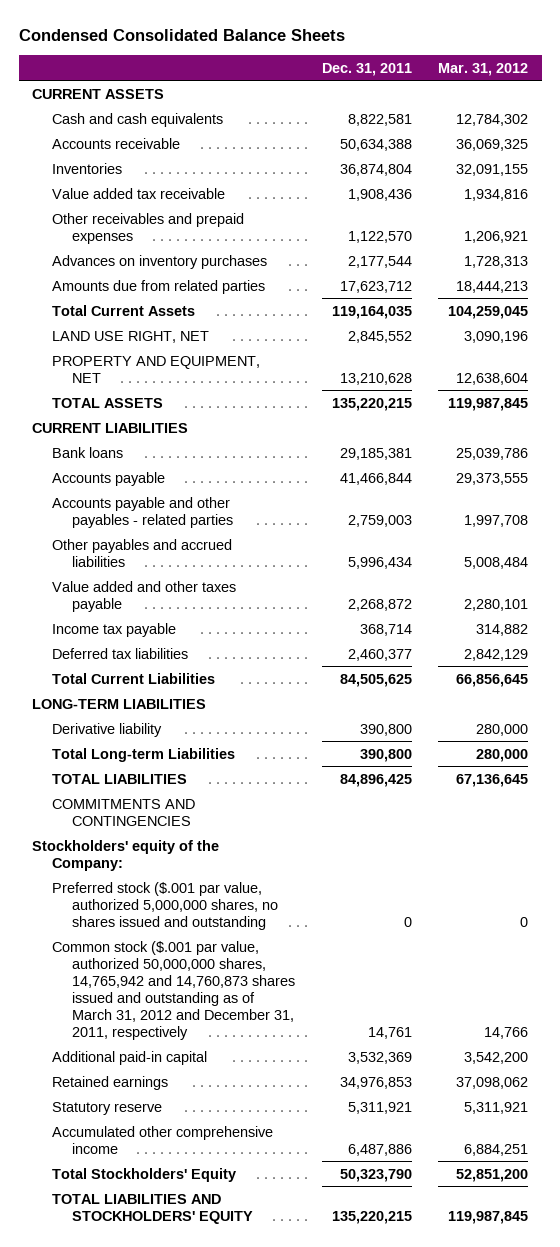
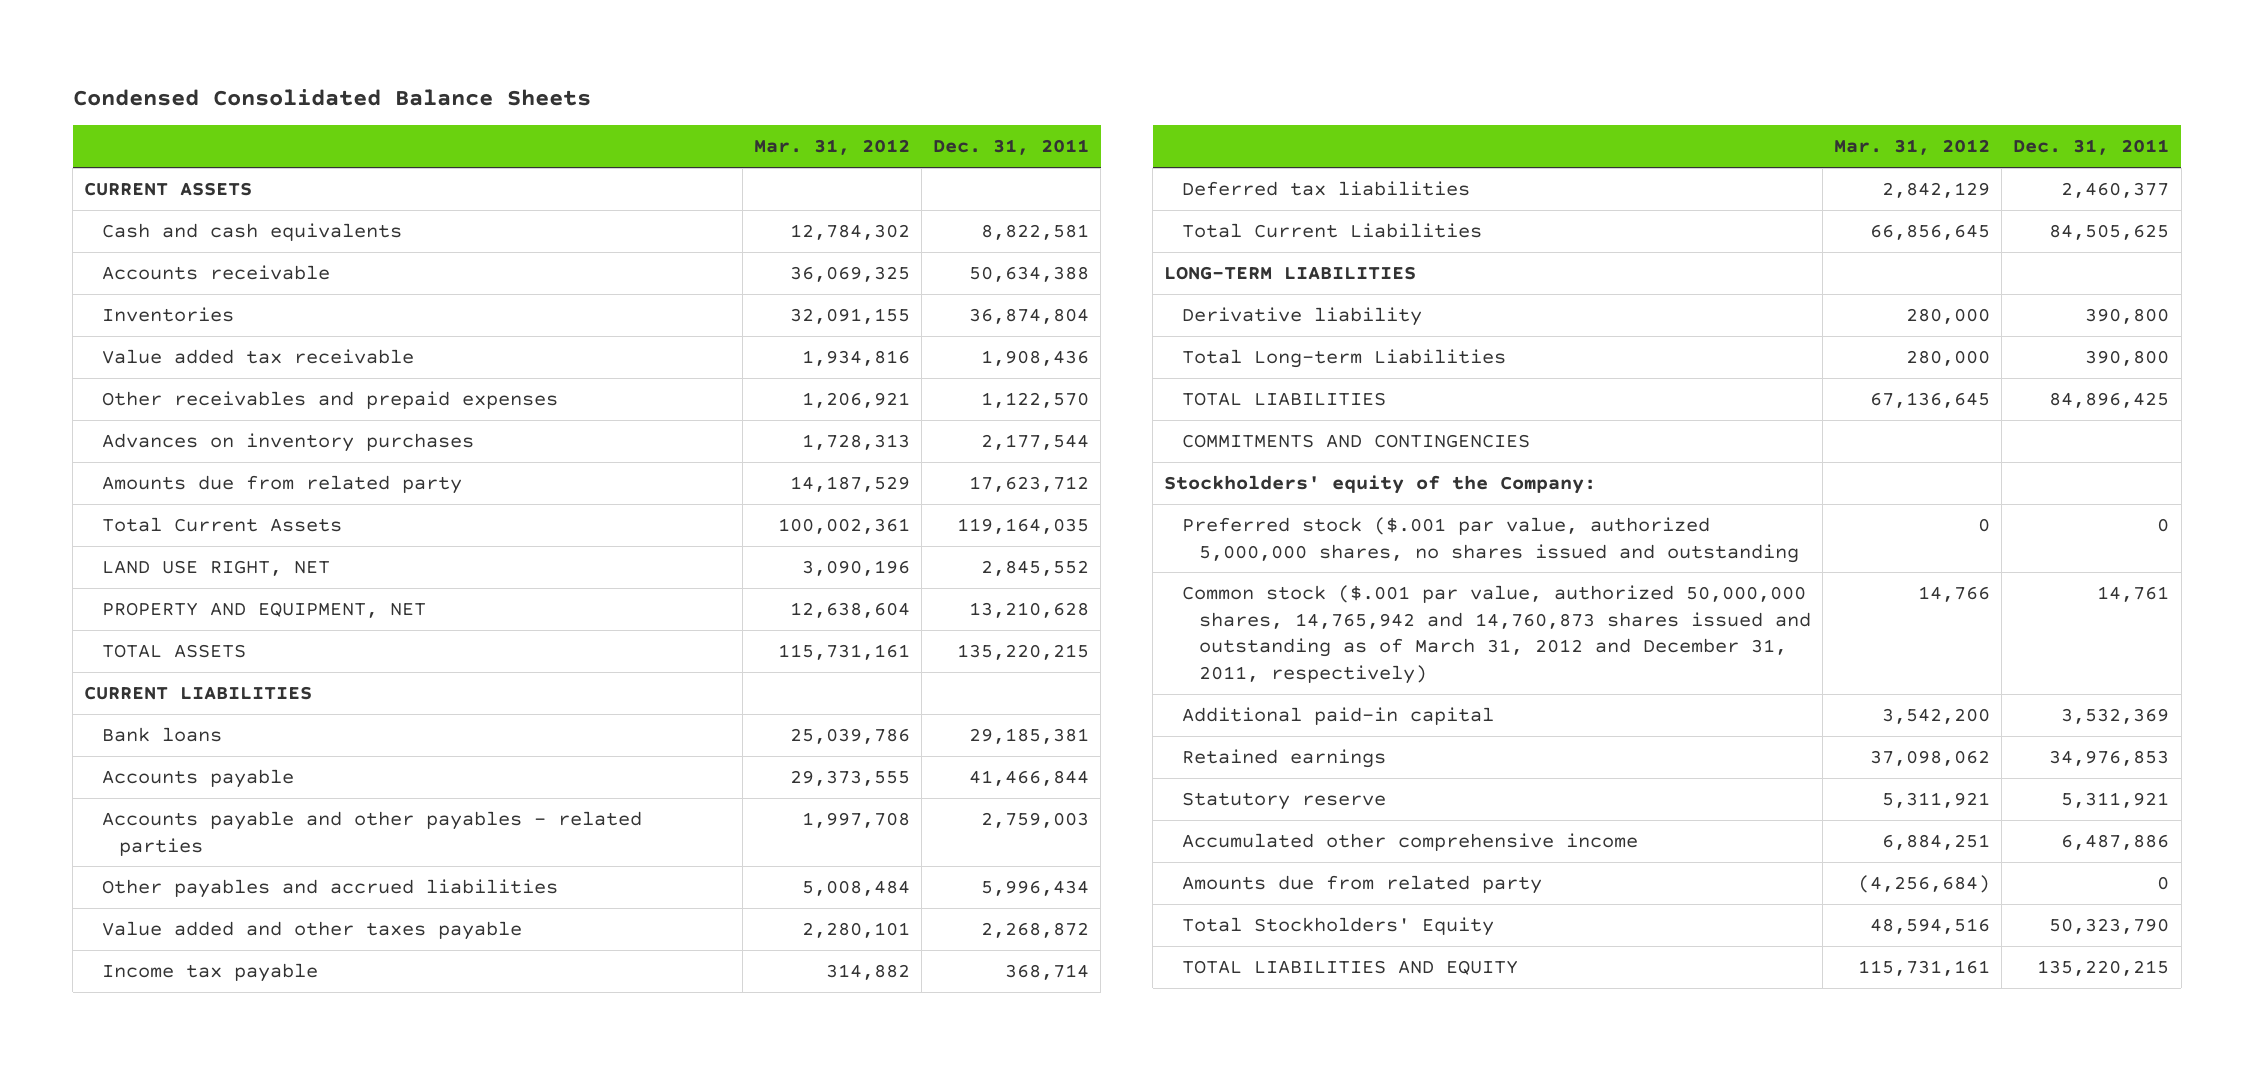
[51,279,265,294] Amounts due from related parties -> [101,474,462,494] Amounts due from related party
[456,280,529,293] 18,444,213 -> [790,475,911,492] 14,187,529
[448,305,529,319] 104,259,045 -> [778,517,911,534] 100,002,361
[448,397,529,411] 119,987,845 -> [778,643,911,660] 115,731,161
[51,940,295,1040] Common stock ($.001 par value, authorized 50,000,000 shares, 14,765,942 and 14,760,873 shares issued and outstanding as of March 31, 2012 and December 31, 2011, respectively -> [1181,584,1812,684] Common stock ($.001 par value, authorized 50,000,000 shares, 14,765,942 and 14,760,873 shares issued and outstanding as of March 31, 2012 and December 31, 2011, respectively)
none -> [1181,874,1542,894] Amounts due from related party
[456,1168,529,1182] 52,851,200 -> [1870,917,1991,934] 48,594,516
[51,1193,253,1224] TOTAL LIABILITIES AND STOCKHOLDERS' EQUITY -> [1181,959,1518,975] TOTAL LIABILITIES AND EQUITY
[448,1210,529,1224] 119,987,845 -> [1858,959,1991,976] 115,731,161

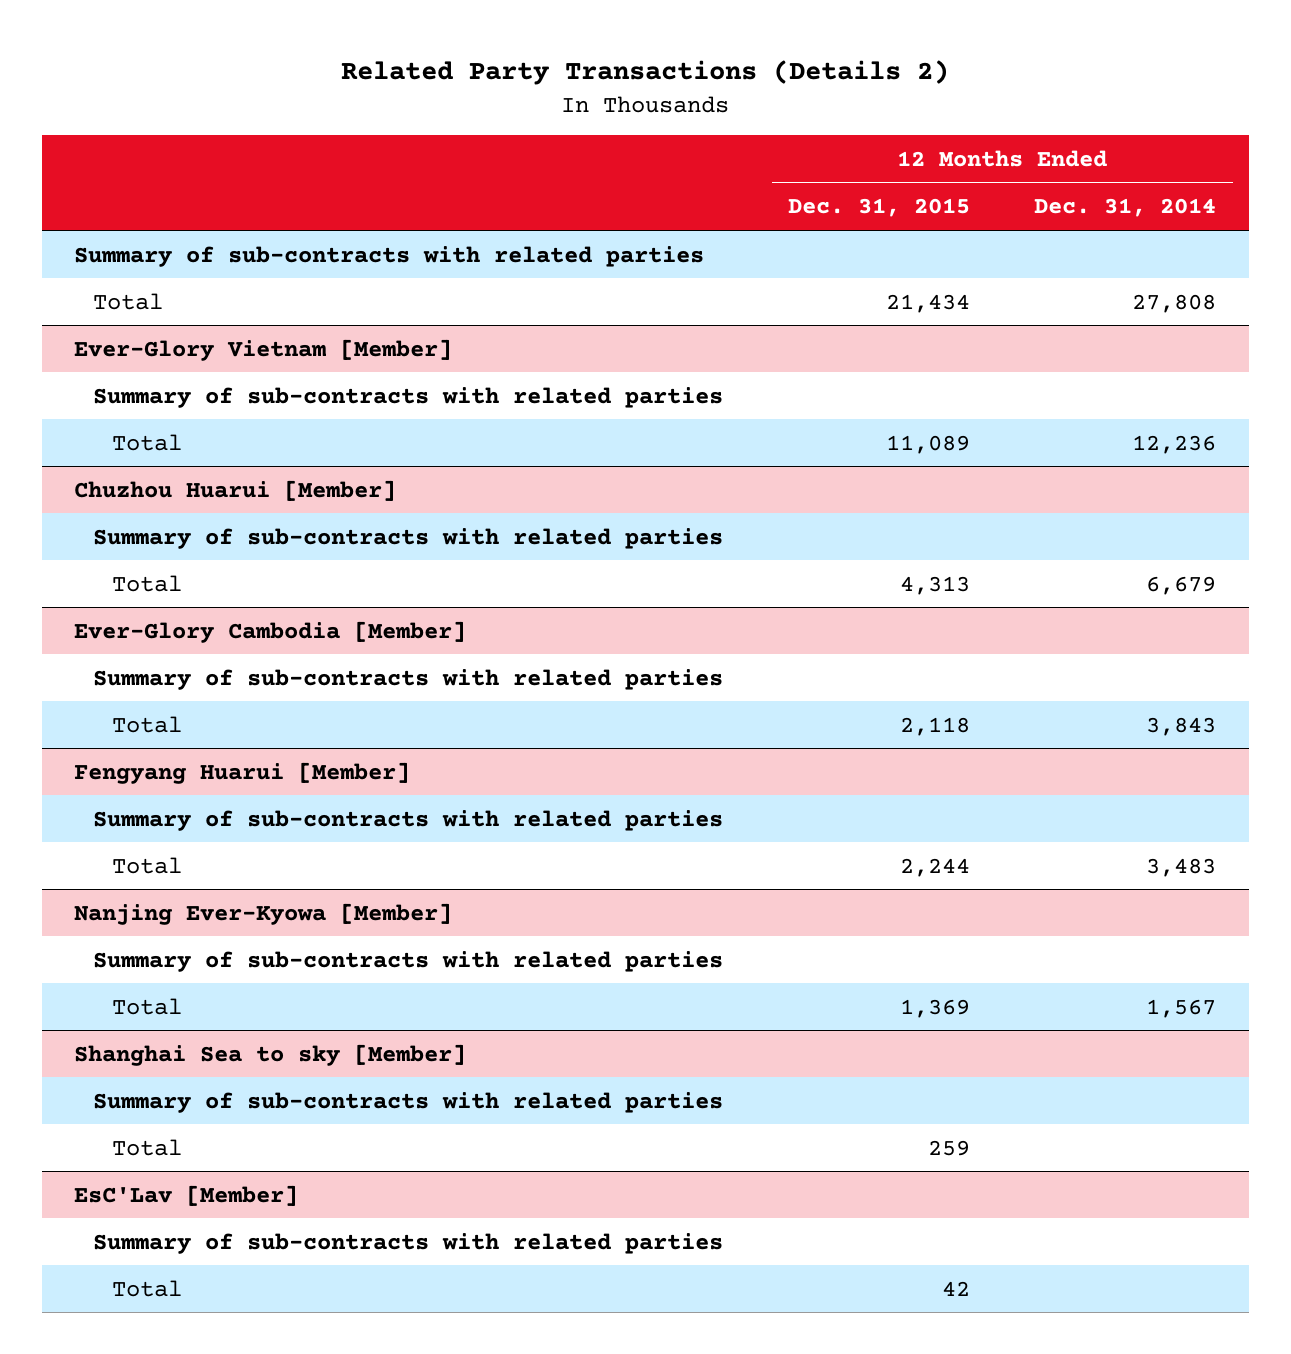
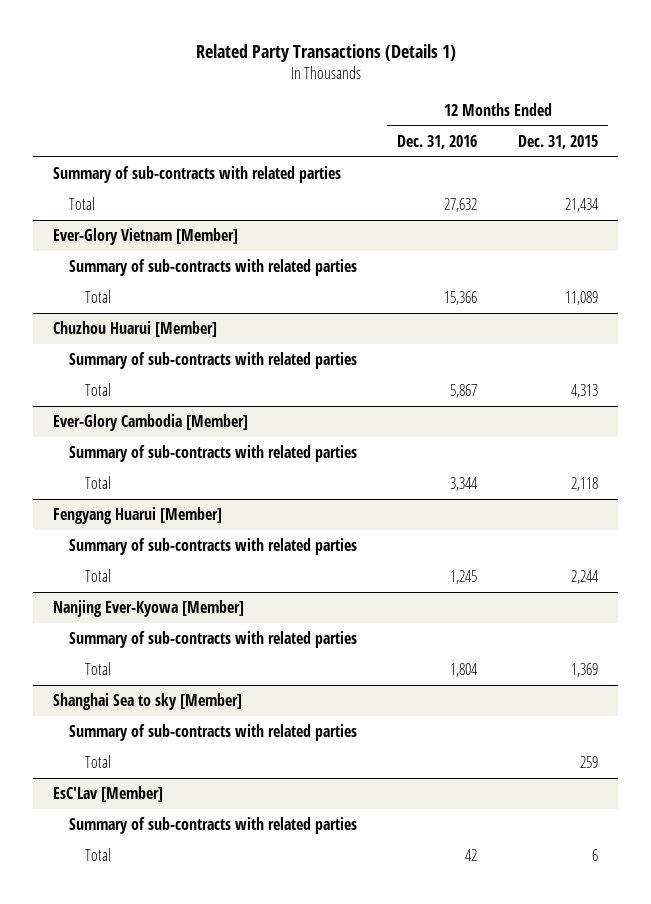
[341,60,950,86] Related Party Transactions (Details 2) -> [195,43,456,62] Related Party Transactions (Details 1)
[1034,198,1217,218] Dec. 31, 2014 -> none
none -> [397,134,478,149] Dec. 31, 2016
[941,1280,970,1296] 42 -> [591,849,598,862] 6

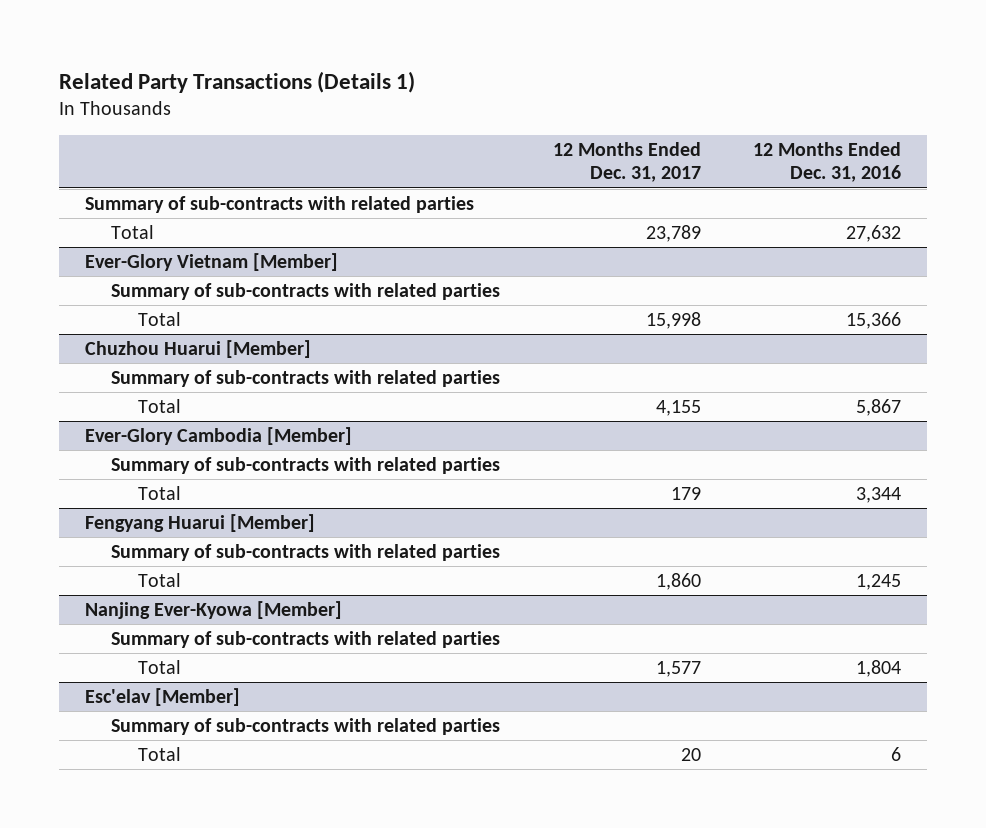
[517,134,598,149] Dec. 31, 2015 -> none
none -> [552,142,701,183] 12 Months Ended Dec. 31, 2017
[53,693,243,711] Shanghai Sea to sky [Member] -> none
[69,724,358,742] Summary of sub-contracts with related parties -> none
[84,755,111,769] Total -> none
[53,786,164,803] EsC'Lav [Member] -> [85,688,241,707] Esc'elav [Member]
[465,849,478,862] 42 -> [891,747,902,762] 6

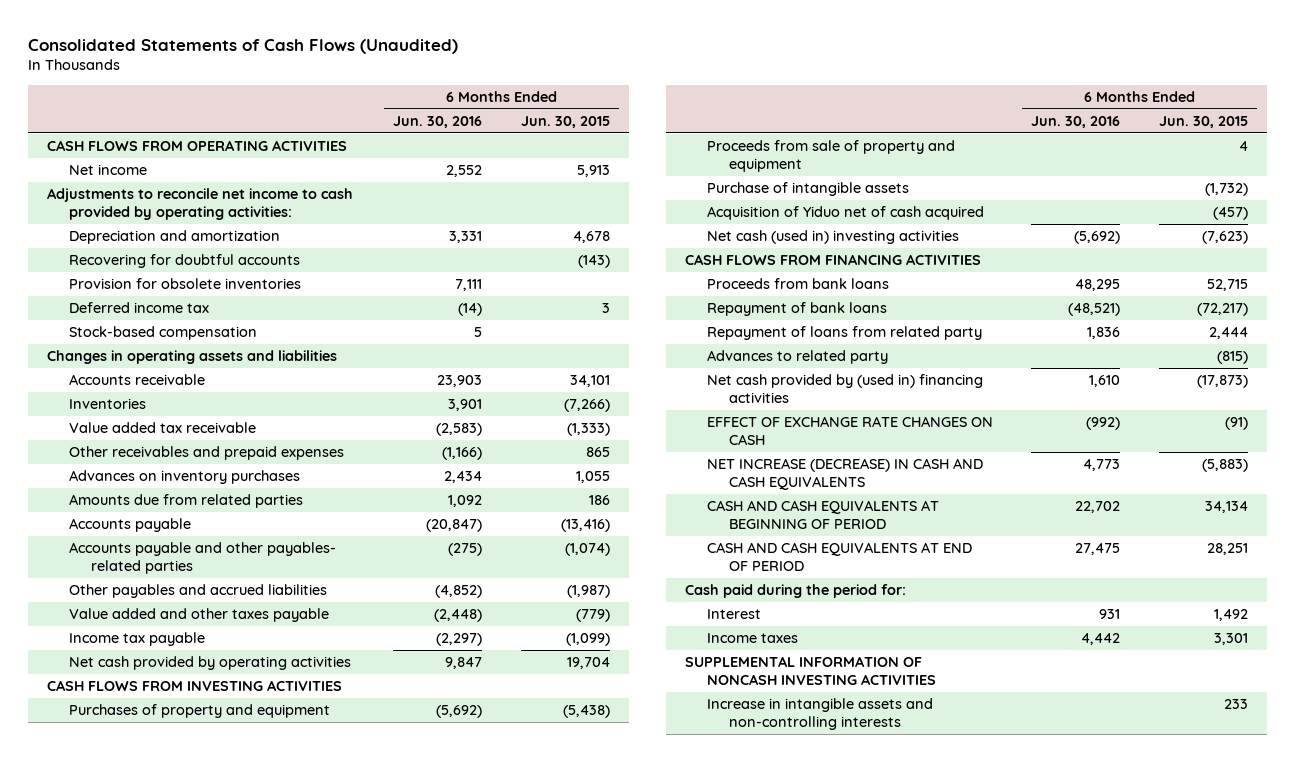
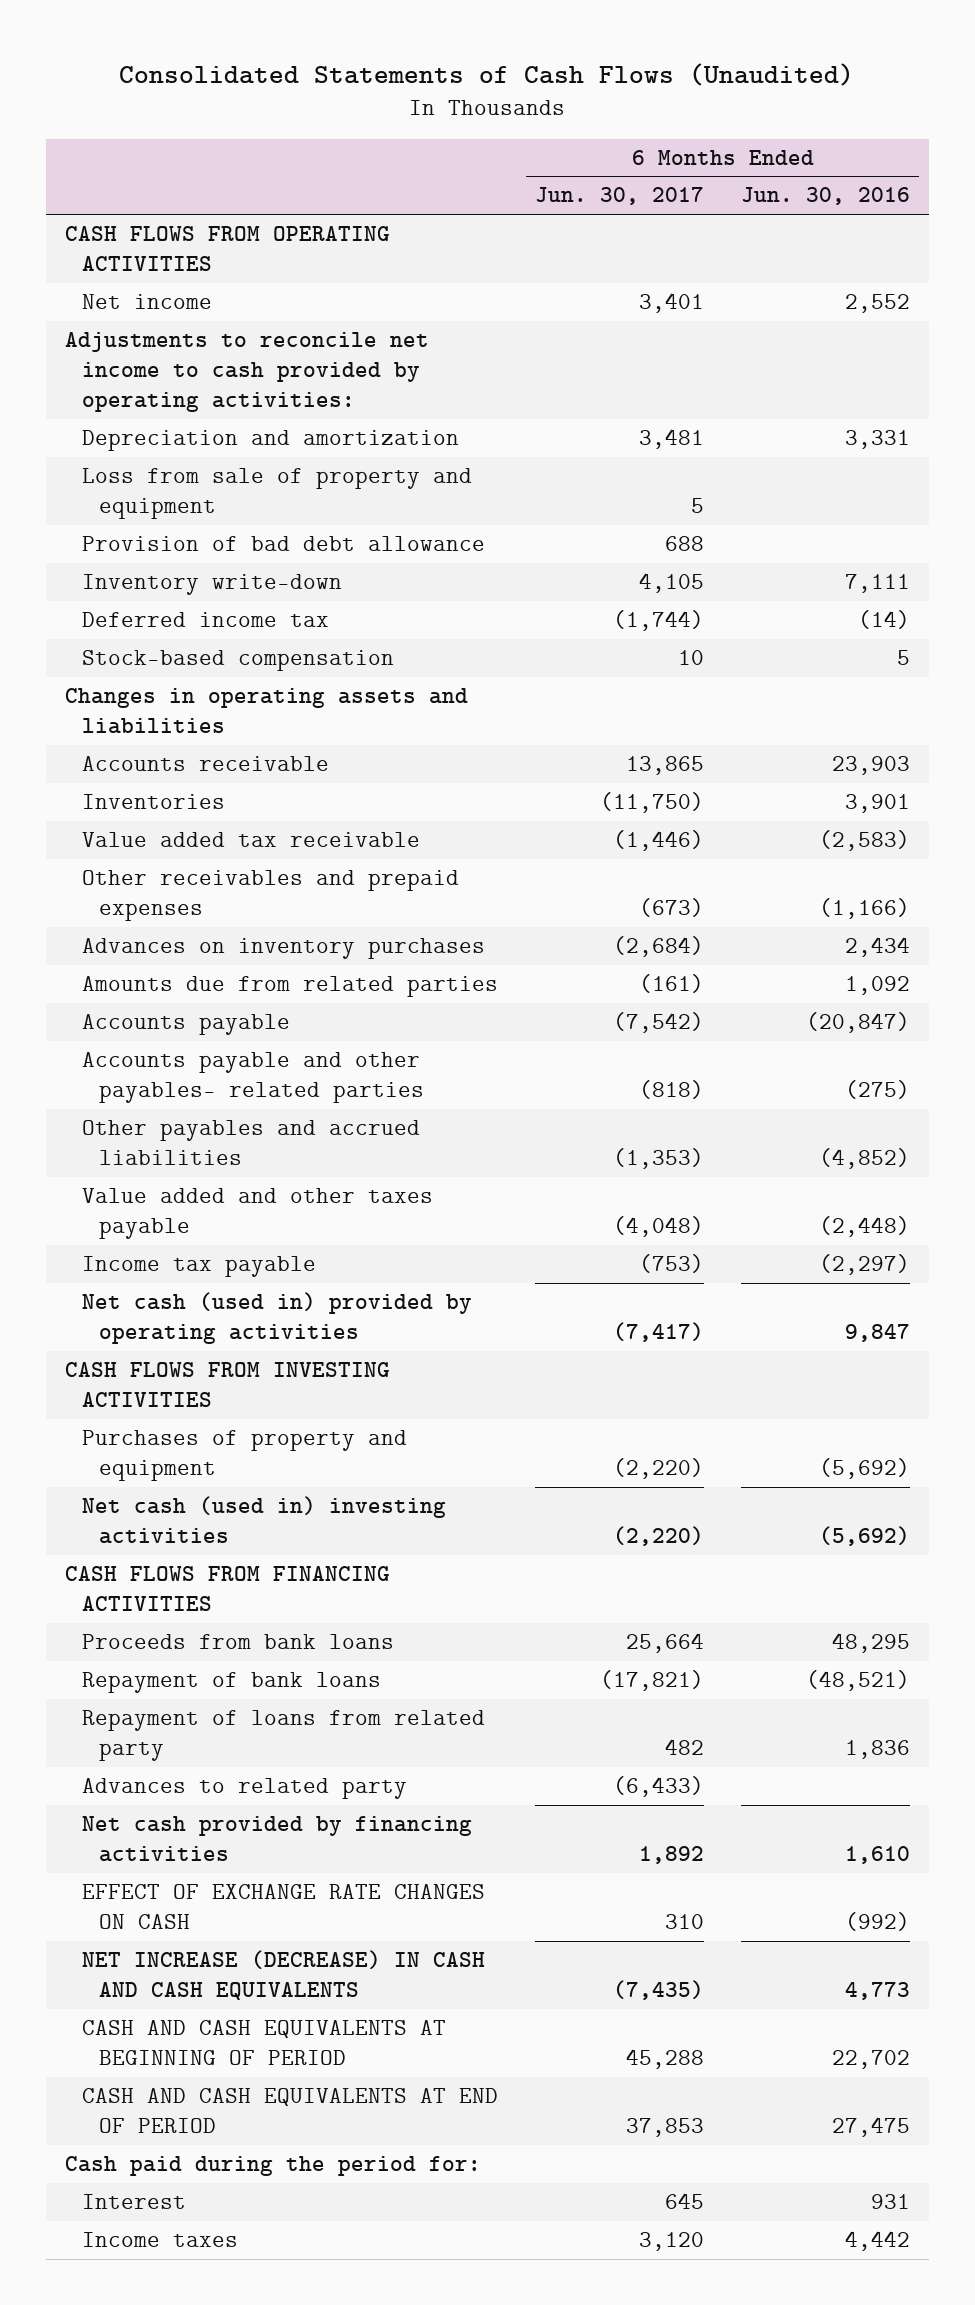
[520,116,610,129] Jun. 30, 2015 -> none
none -> [534,187,704,206] Jun. 30, 2017
none -> [81,468,472,520] Loss from sale of property and equipment
[68,254,300,269] Recovering for doubtful accounts -> [81,536,485,552] Provision of bad debt allowance
[68,278,301,290] Provision for obsolete inventories -> [81,574,342,596] Inventory write-down
[68,656,351,671] Net cash provided by operating activities -> [81,1292,472,1345] Net cash (used in) provided by operating activities
[706,140,955,173] Proceeds from sale of property and equipment -> none
[706,182,909,197] Purchase of intangible assets -> none
[706,206,984,221] Acquisition of Yiduo net of cash acquired -> none
[706,374,983,404] Net cash provided by (used in) financing activities -> [81,1816,472,1863] Net cash provided by financing activities
[685,656,936,686] SUPPLEMENTAL INFORMATION OF NONCASH INVESTING ACTIVITIES -> none
[706,698,933,731] Increase in intangible assets and non-controlling interests -> none

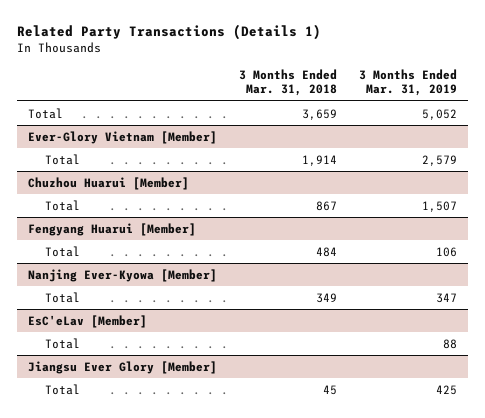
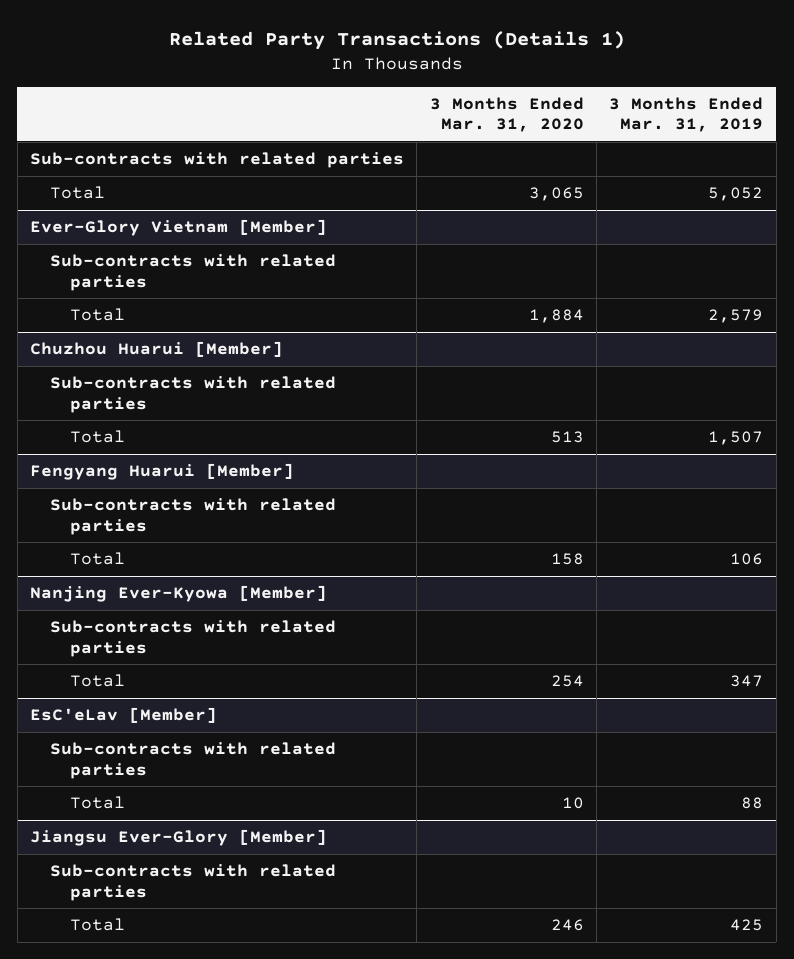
[239,69,338,97] 3 Months Ended Mar. 31, 2018 -> none
none -> [429,96,584,133] 3 Months Ended Mar. 31, 2020
none -> [30,152,405,169] Sub-contracts with related parties
none -> [50,254,337,291] Sub-contracts with related parties
none -> [50,376,337,413] Sub-contracts with related parties
none -> [50,498,337,535] Sub-contracts with related parties
none -> [50,620,337,657] Sub-contracts with related parties
none -> [50,742,337,779] Sub-contracts with related parties
[28,360,218,374] Jiangsu Ever Glory [Member] -> [30,829,328,847] Jiangsu Ever-Glory [Member]
none -> [50,864,337,901] Sub-contracts with related parties

